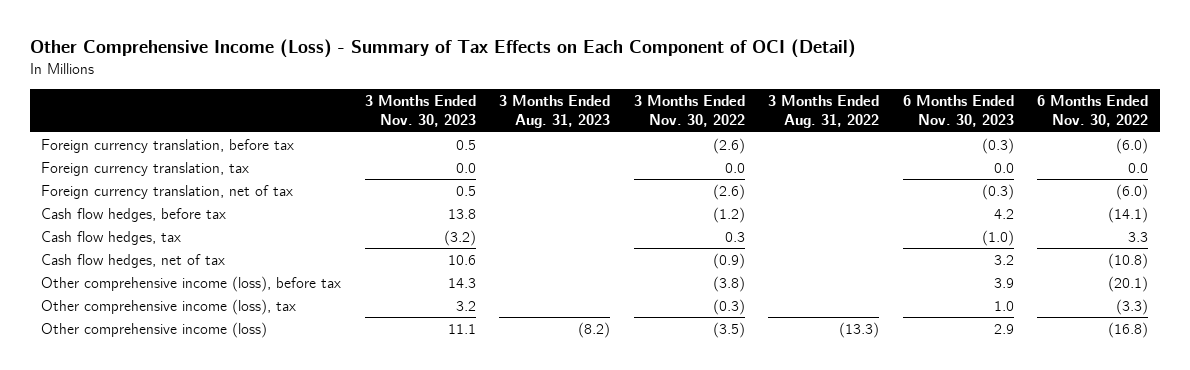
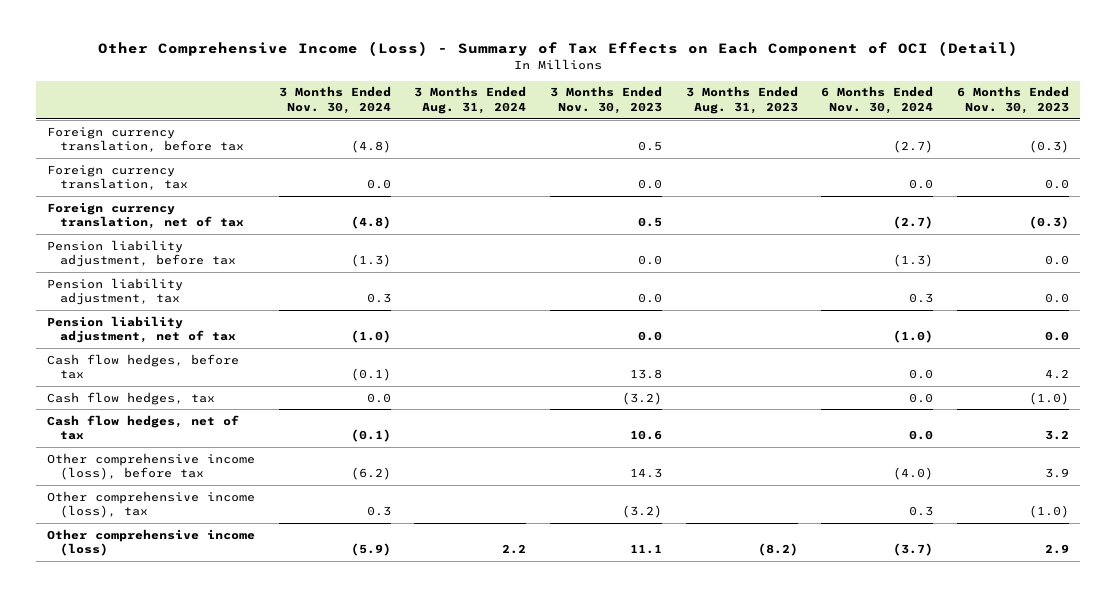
[633,95,745,128] 3 Months Ended Nov. 30, 2022 -> none
[768,95,880,129] 3 Months Ended Aug. 31, 2022 -> none
[1037,95,1149,128] 6 Months Ended Nov. 30, 2022 -> none
none -> [278,86,391,115] 3 Months Ended Nov. 30, 2024
none -> [414,86,527,115] 3 Months Ended Aug. 31, 2024
none -> [821,86,934,115] 6 Months Ended Nov. 30, 2024
none -> [47,239,236,268] Pension liability adjustment, before tax
none -> [47,277,184,306] Pension liability adjustment, tax
none -> [47,315,236,344] Pension liability adjustment, net of tax
[455,301,476,312] 3.2 -> [621,505,662,519] (3.2)
[993,301,1014,312] 1.0 -> [1028,505,1069,519] (1.0)

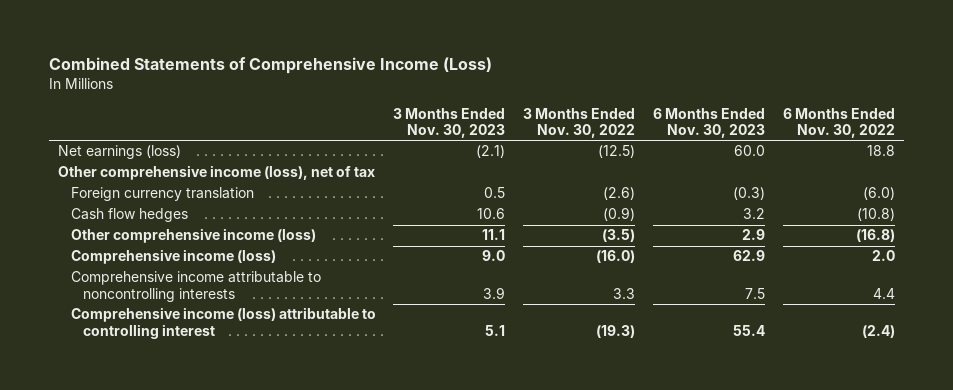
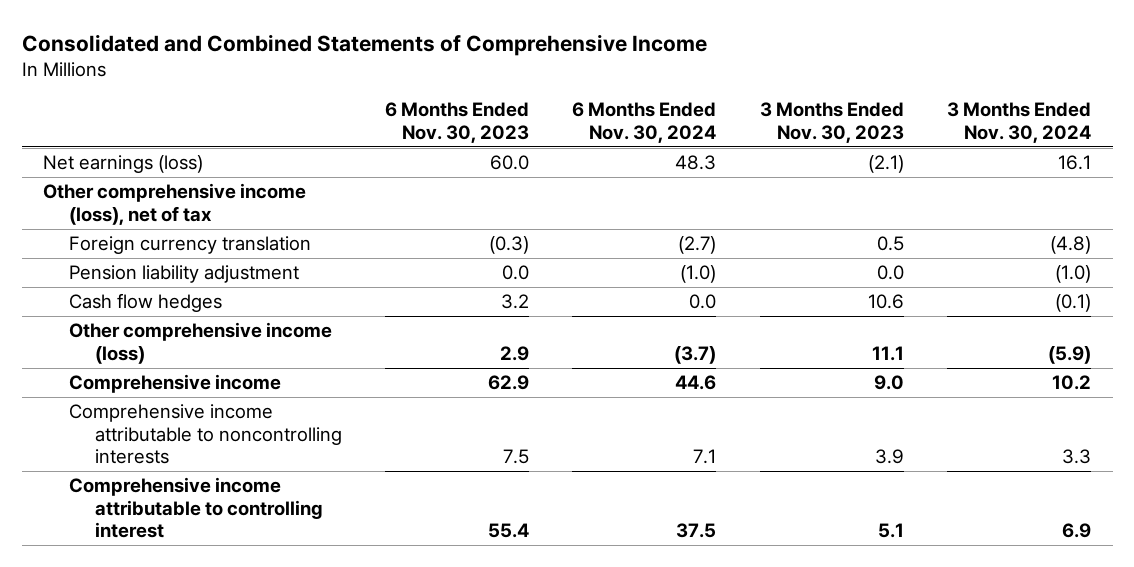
[48,57,492,75] Combined Statements of Comprehensive Income (Loss) -> [21,33,707,56] Consolidated and Combined Statements of Comprehensive Income
[523,107,636,138] 3 Months Ended Nov. 30, 2022 -> none
[783,107,896,138] 6 Months Ended Nov. 30, 2022 -> none
none -> [572,102,717,143] 6 Months Ended Nov. 30, 2024
none -> [947,102,1092,143] 3 Months Ended Nov. 30, 2024
none -> [69,265,300,284] Pension liability adjustment
[70,249,276,265] Comprehensive income (loss) -> [69,374,282,394] Comprehensive income
[70,307,376,339] Comprehensive income (loss) attributable to controlling interest -> [69,477,323,538] Comprehensive income attributable to controlling interest

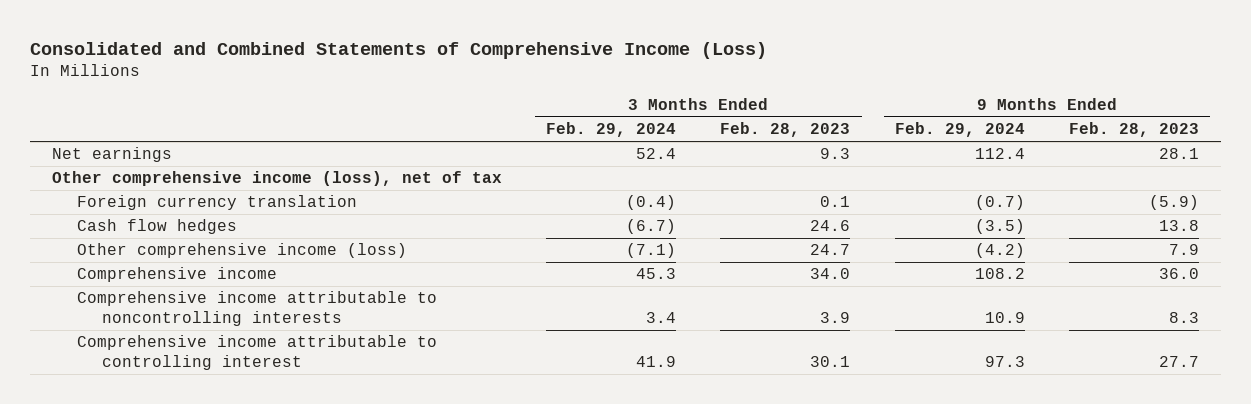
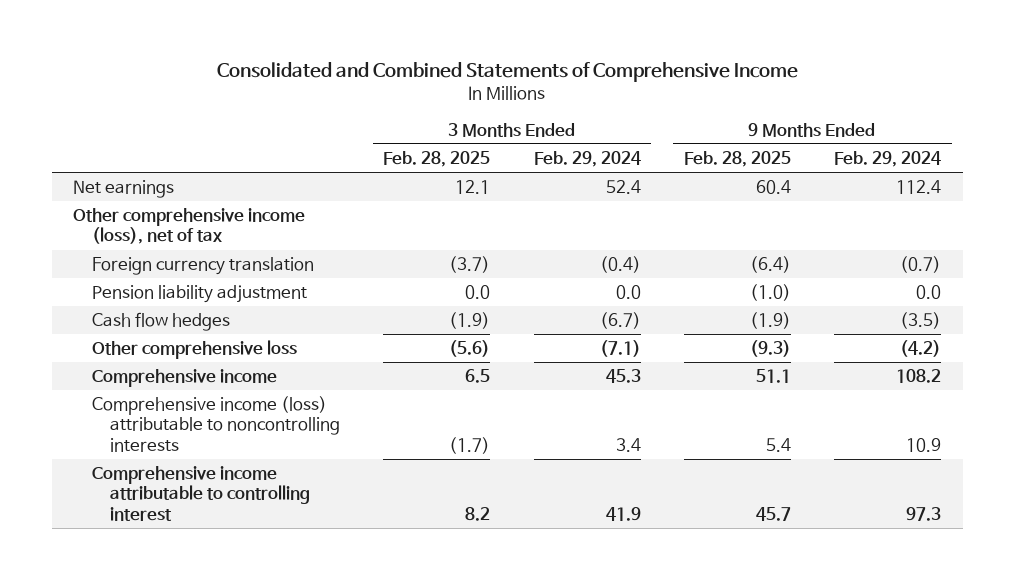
[29,41,767,59] Consolidated and Combined Statements of Comprehensive Income (Loss) -> [217,62,799,83] Consolidated and Combined Statements of Comprehensive Income
[720,122,851,138] Feb. 28, 2023 -> none
[1069,122,1200,138] Feb. 28, 2023 -> none
none -> [383,150,491,167] Feb. 28, 2025
none -> [683,150,791,167] Feb. 28, 2025
none -> [91,285,307,304] Pension liability adjustment
[76,243,407,259] Other comprehensive income (loss) -> [91,340,297,360] Other comprehensive loss
[76,291,437,327] Comprehensive income attributable to noncontrolling interests -> [91,396,341,452] Comprehensive income (loss) attributable to noncontrolling interests

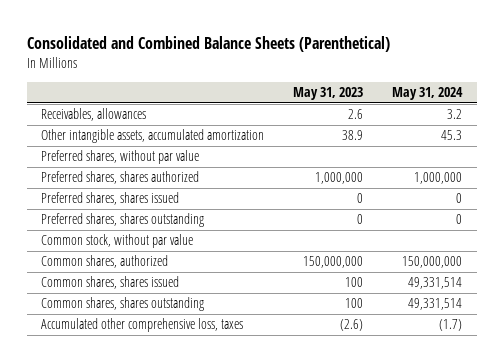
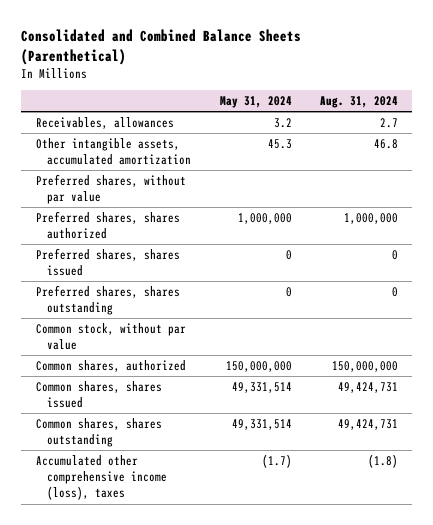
[293,87,364,101] May 31, 2023 -> none
none -> [319,96,398,109] Aug. 31, 2024
[41,318,244,333] Accumulated other comprehensive loss, taxes -> [35,454,168,501] Accumulated other comprehensive income (loss), taxes

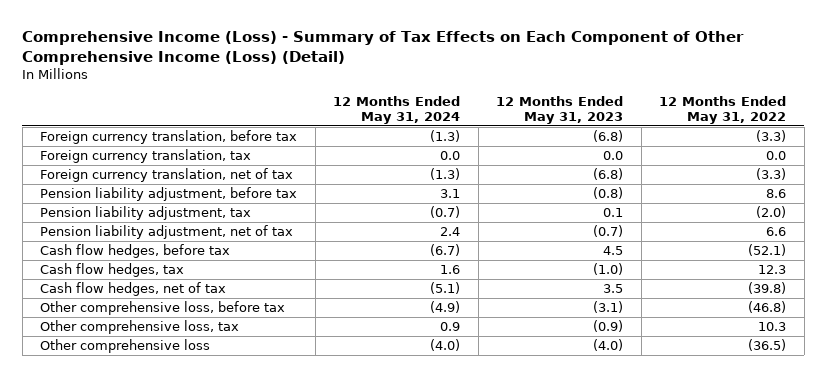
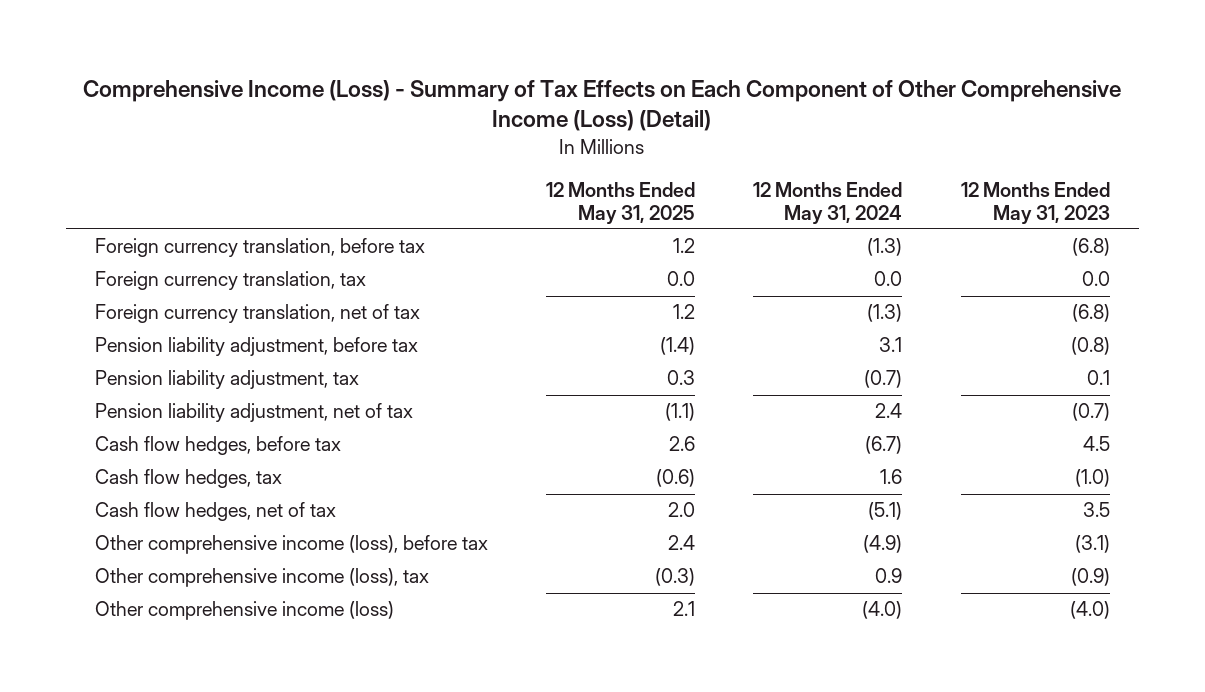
[659,95,787,125] 12 Months Ended May 31, 2022 -> none
none -> [546,181,696,224] 12 Months Ended May 31, 2025
[40,301,286,316] Other comprehensive loss, before tax -> [95,535,489,555] Other comprehensive income (loss), before tax
[40,320,240,335] Other comprehensive loss, tax -> [95,568,430,588] Other comprehensive income (loss), tax
[40,339,211,354] Other comprehensive loss -> [95,601,395,621] Other comprehensive income (loss)

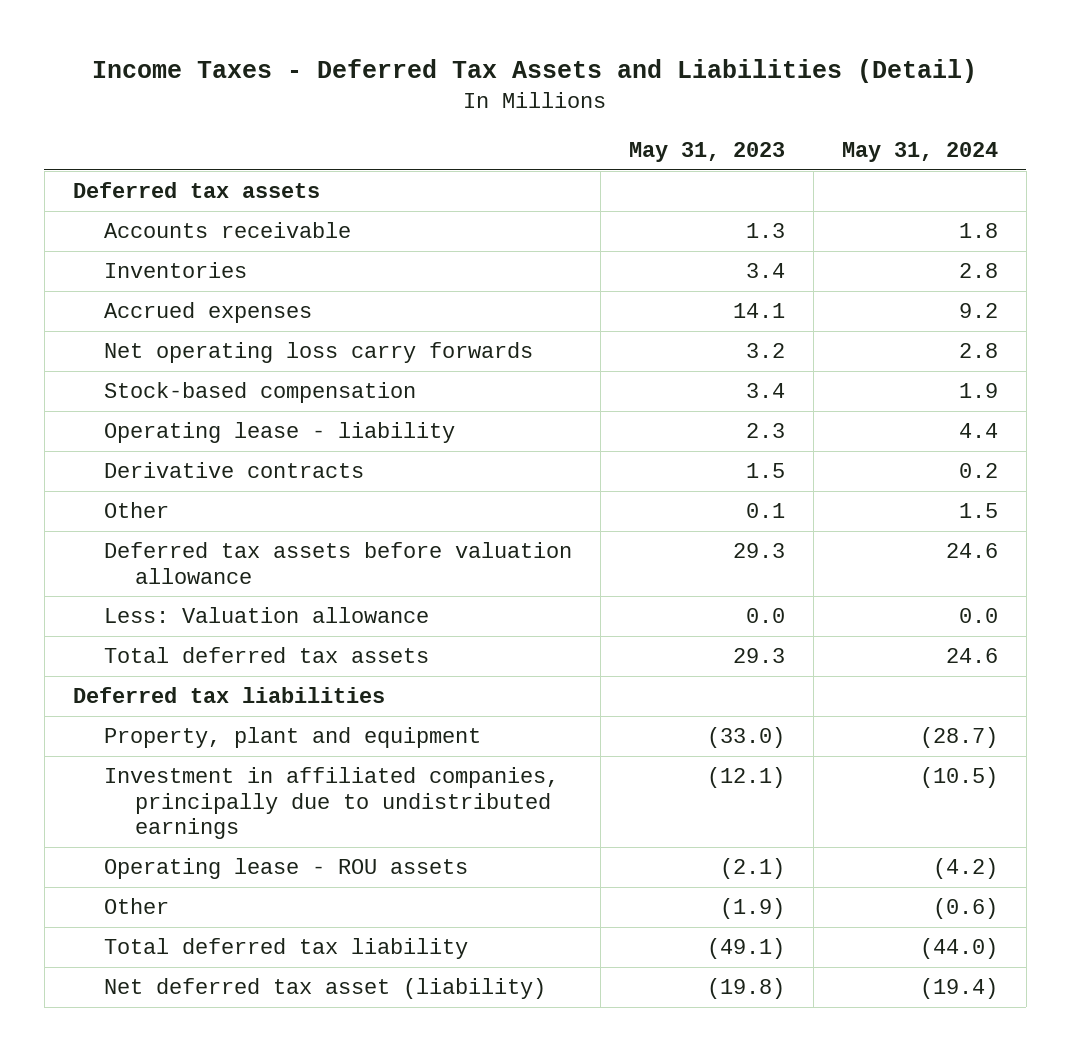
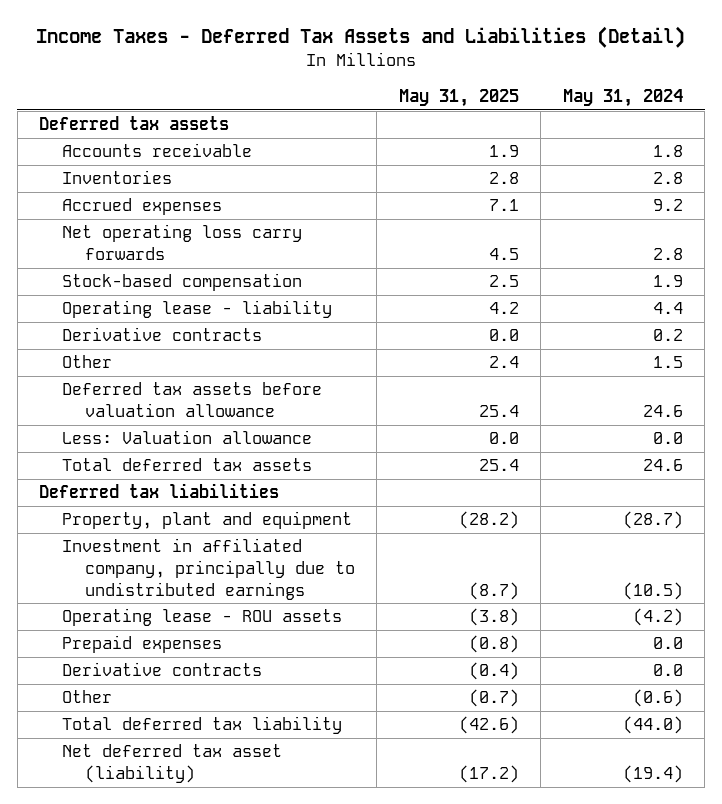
[628,142,785,163] May 31, 2023 -> none
none -> [398,88,519,107] May 31, 2025
[104,767,560,840] Investment in affiliated companies, principally due to undistributed earnings -> [62,538,356,600] Investment in affiliated company, principally due to undistributed earnings
none -> [62,635,223,654] Prepaid expenses
none -> [62,662,263,677] Derivative contracts

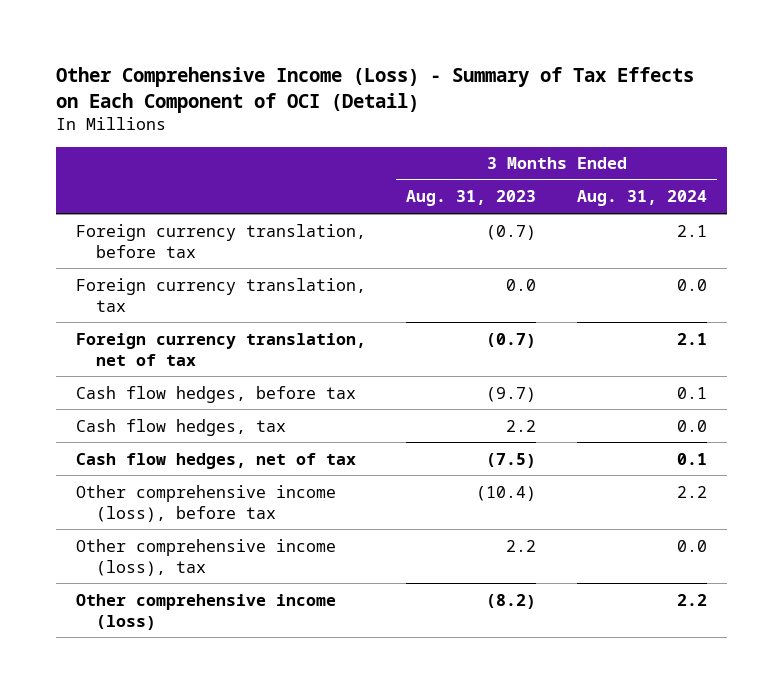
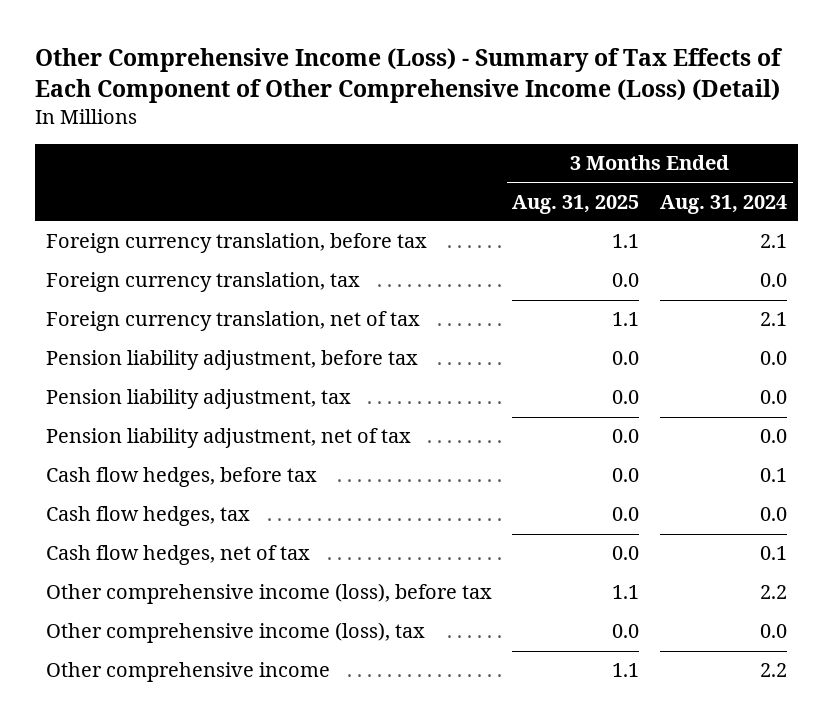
[56,66,695,113] Other Comprehensive Income (Loss) - Summary of Tax Effects on Each Component of OCI (Detail) -> [35,48,784,103] Other Comprehensive Income (Loss) - Summary of Tax Effects of Each Component of Other Comprehensive Income (Loss) (Detail)
[406,190,537,207] Aug. 31, 2023 -> none
none -> [512,194,640,214] Aug. 31, 2025
none -> [45,350,418,371] Pension liability adjustment, before tax
none -> [45,389,351,410] Pension liability adjustment, tax
none -> [45,428,411,449] Pension liability adjustment, net of tax
[76,593,337,630] Other comprehensive income (loss) -> [45,662,330,683] Other comprehensive income

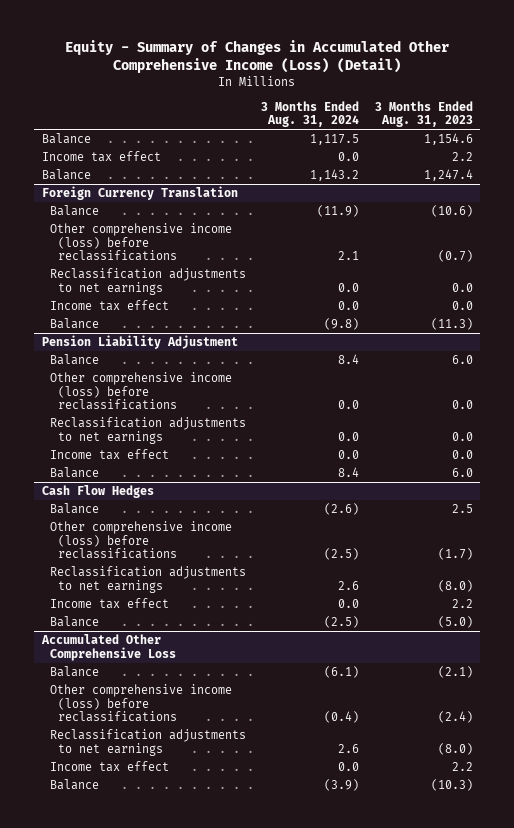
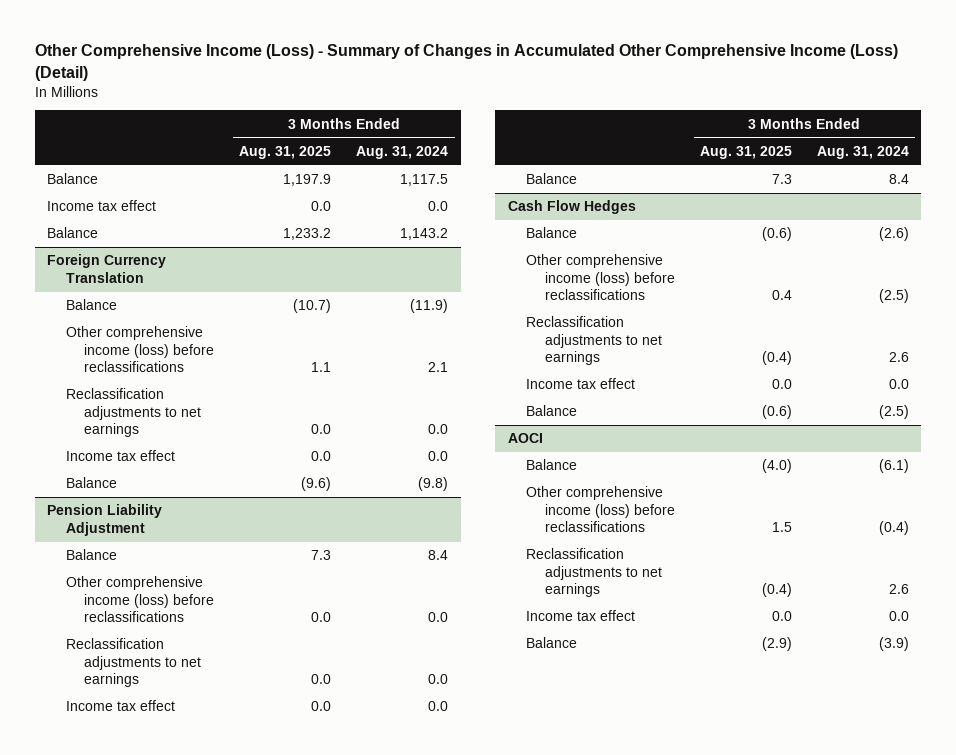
[65,40,450,74] Equity - Summary of Changes in Accumulated Other Comprehensive Income (Loss) (Detail) -> [34,44,898,81] Other Comprehensive Income (Loss) - Summary of Changes in Accumulated Other Comprehensive Income (Loss) (Detail)
[374,100,473,128] 3 Months Ended Aug. 31, 2023 -> none
none -> [239,145,332,159] Aug. 31, 2025
[40,634,176,661] Accumulated Other Comprehensive Loss -> [507,433,543,444] AOCI

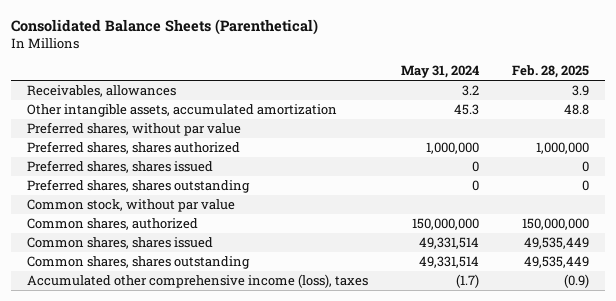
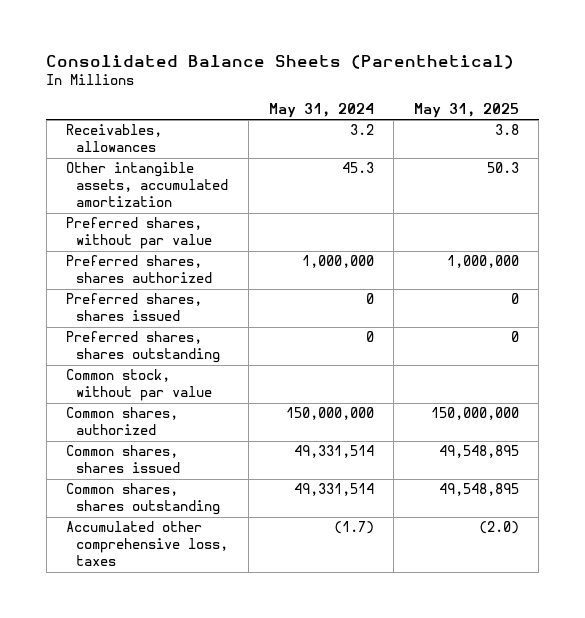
[511,65,589,79] Feb. 28, 2025 -> none
none -> [413,103,519,119] May 31, 2025
[27,274,369,289] Accumulated other comprehensive income (loss), taxes -> [66,521,229,567] Accumulated other comprehensive loss, taxes

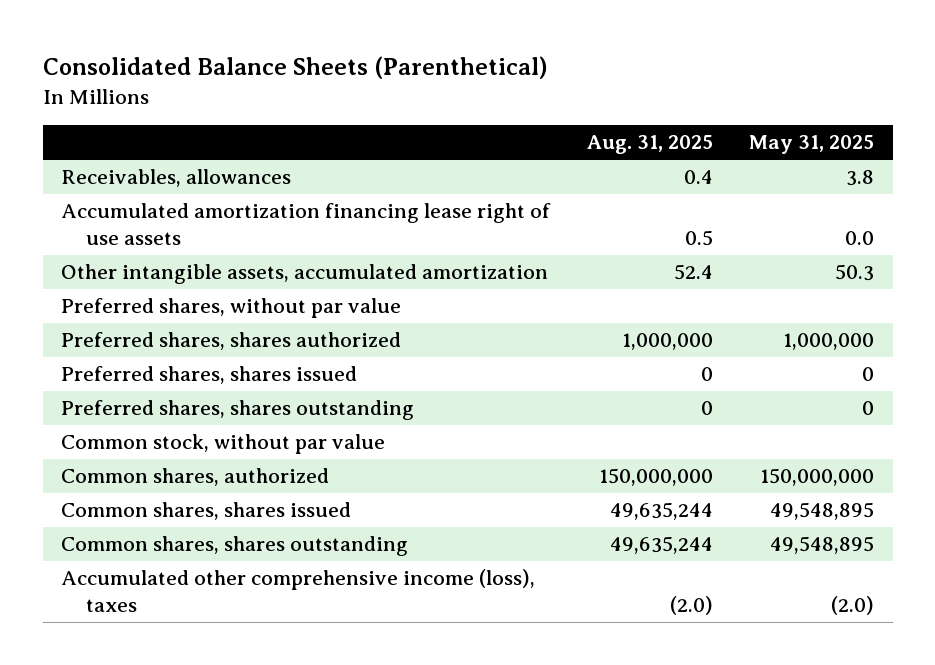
[268,103,374,119] May 31, 2024 -> none
none -> [586,135,713,155] Aug. 31, 2025
none -> [60,203,551,246] Accumulated amortization financing lease right of use assets
[66,521,229,567] Accumulated other comprehensive loss, taxes -> [60,569,535,613] Accumulated other comprehensive income (loss), taxes

